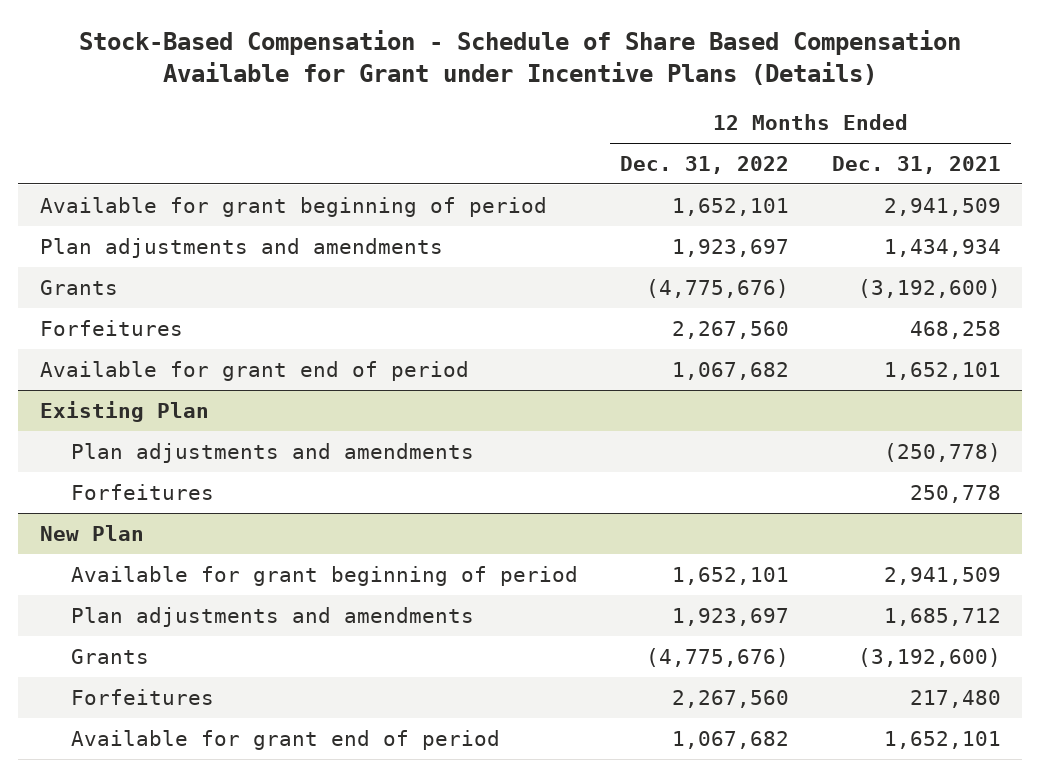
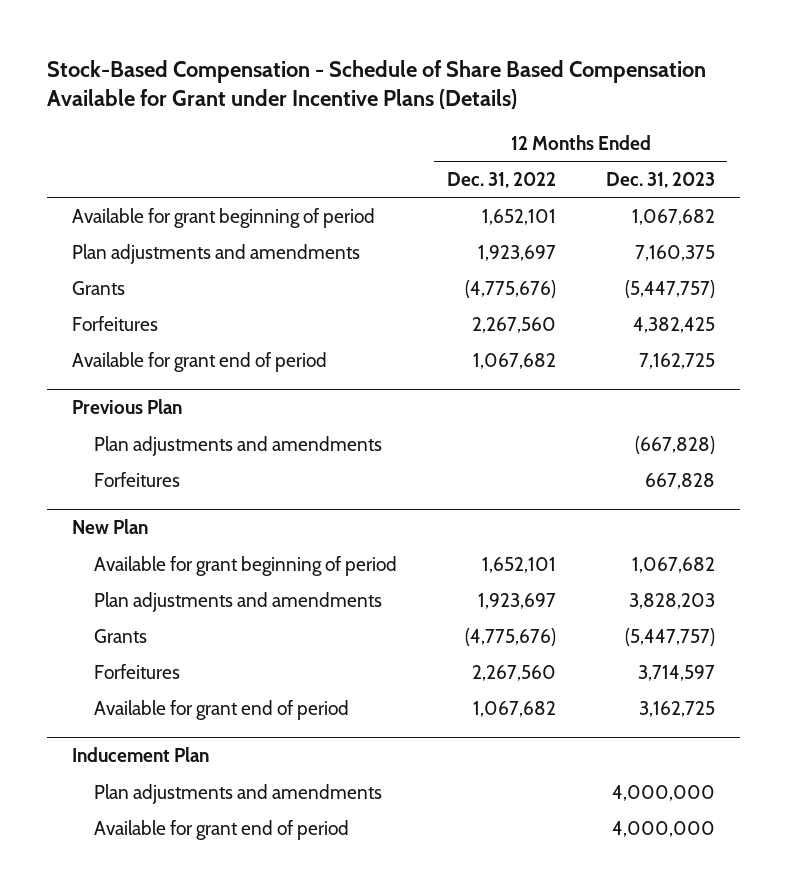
[831,155,1001,174] Dec. 31, 2021 -> none
none -> [605,171,715,188] Dec. 31, 2023
[39,400,209,422] Existing Plan -> [71,399,182,415] Previous Plan
none -> [71,747,209,763] Inducement Plan
none -> [94,783,383,804] Plan adjustments and amendments
none -> [94,819,350,840] Available for grant end of period

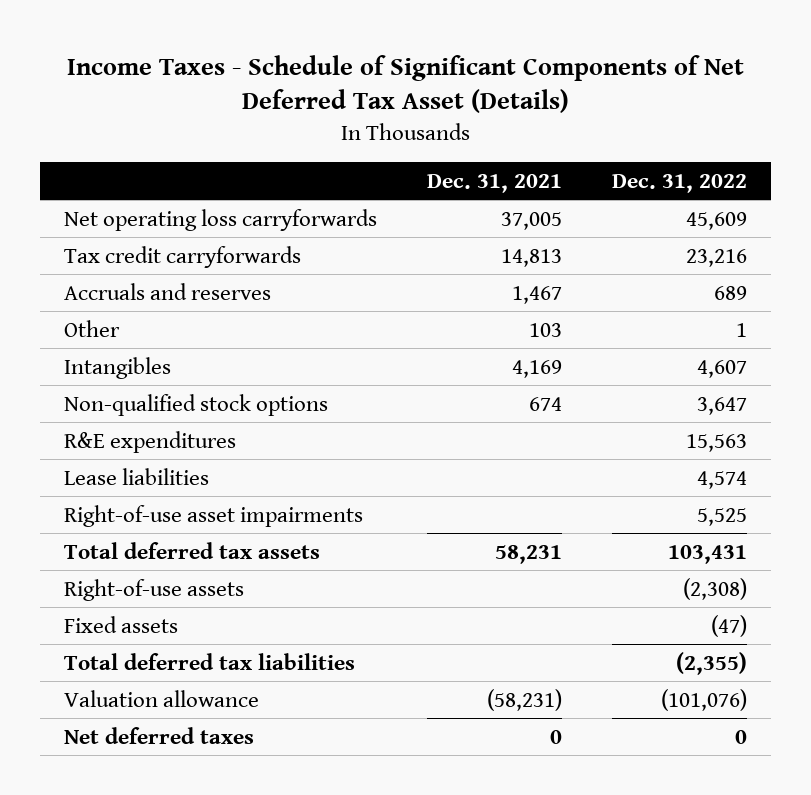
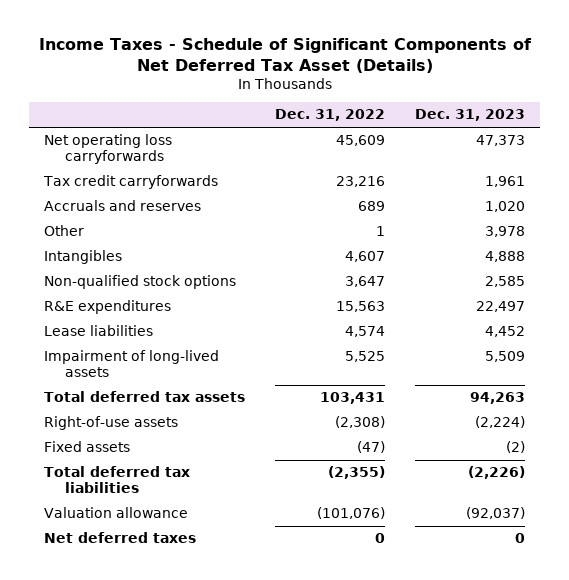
[427,173,563,193] Dec. 31, 2021 -> none
none -> [414,109,525,122] Dec. 31, 2023
[64,504,364,527] Right-of-use asset impairments -> [44,350,220,378] Impairment of long-lived assets

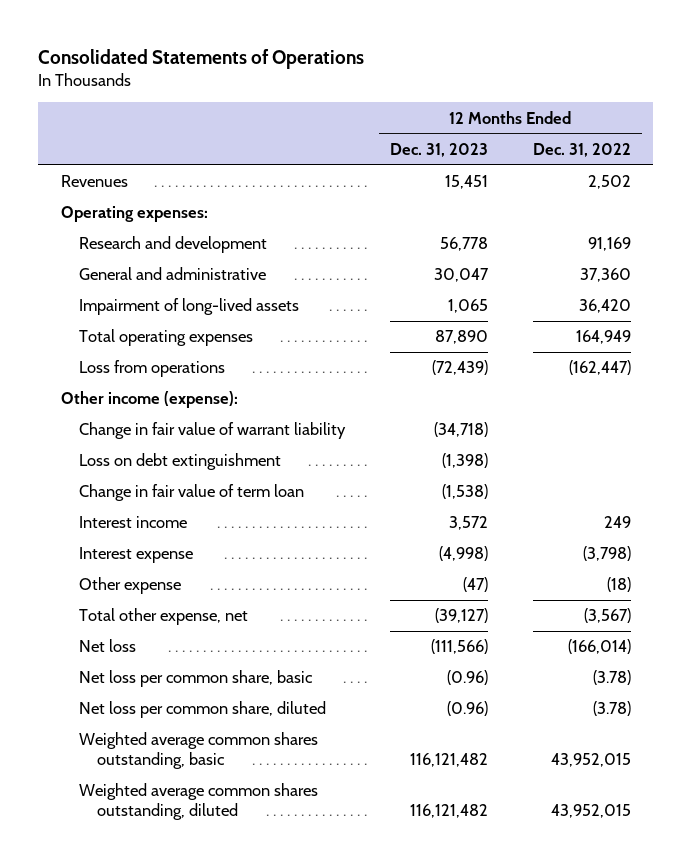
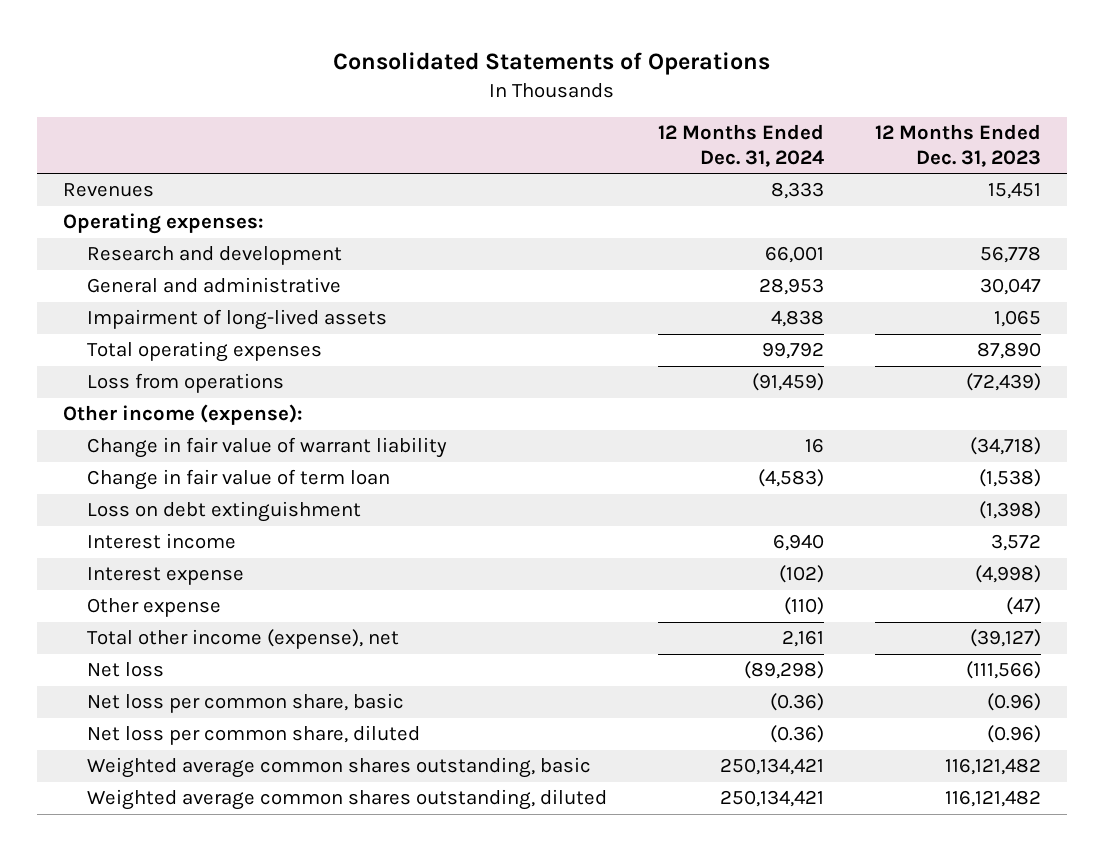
[532,143,631,158] Dec. 31, 2022 -> none
none -> [658,124,825,168] 12 Months Ended Dec. 31, 2024
[78,453,281,471] Loss on debt extinguishment -> [87,501,362,523] Loss on debt extinguishment
[78,608,248,626] Total other expense, net -> [87,629,400,650] Total other income (expense), net

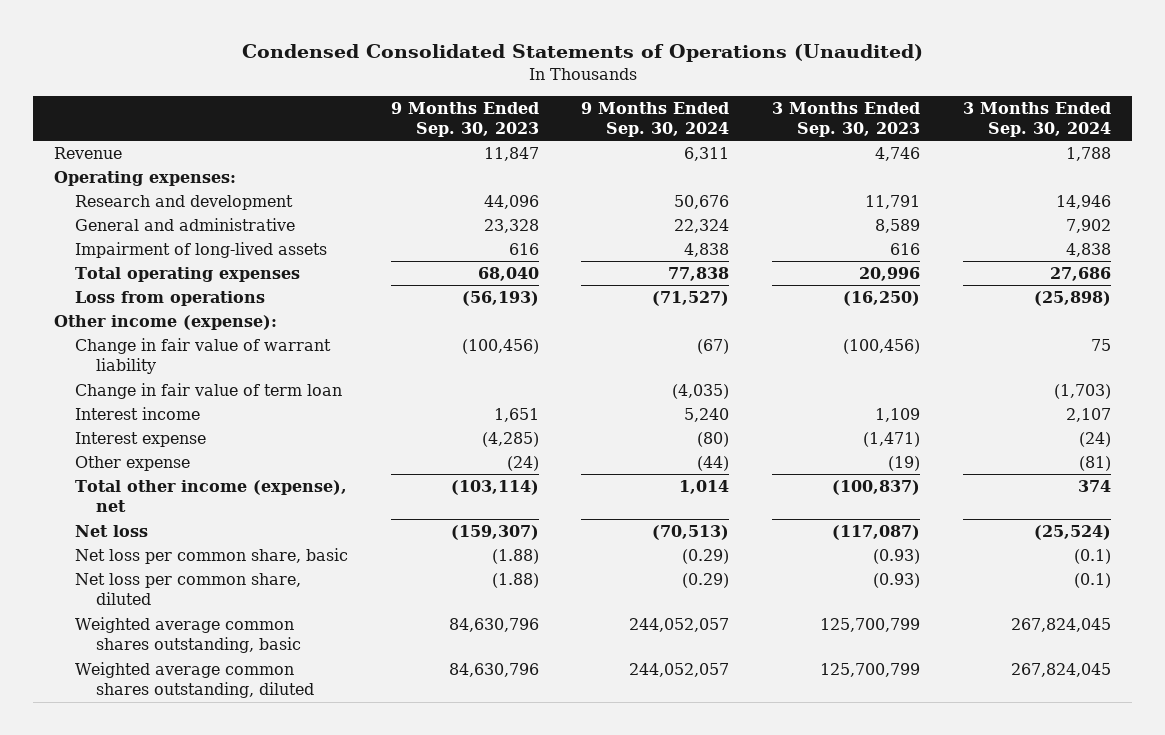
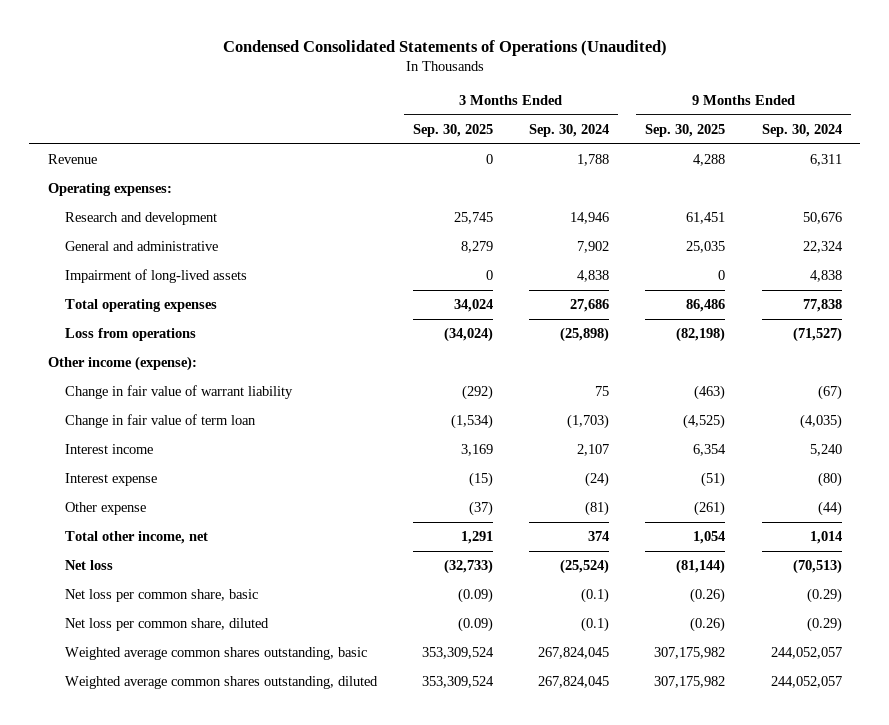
[390,101,539,137] 9 Months Ended Sep. 30, 2023 -> none
[772,101,921,137] 3 Months Ended Sep. 30, 2023 -> none
none -> [412,123,493,137] Sep. 30, 2025
none -> [645,123,726,137] Sep. 30, 2025
[75,480,348,513] Total other income (expense), net -> [64,531,208,545] Total other income, net

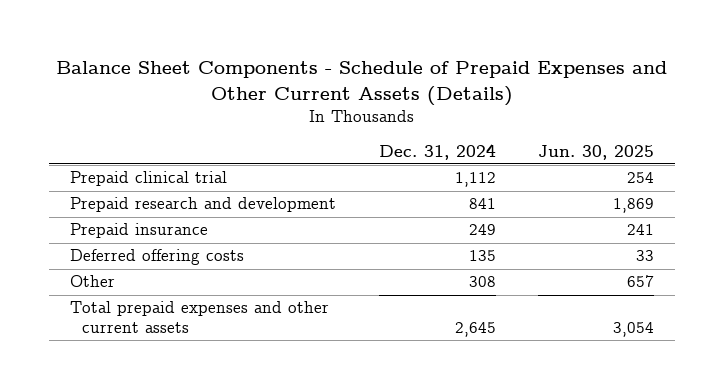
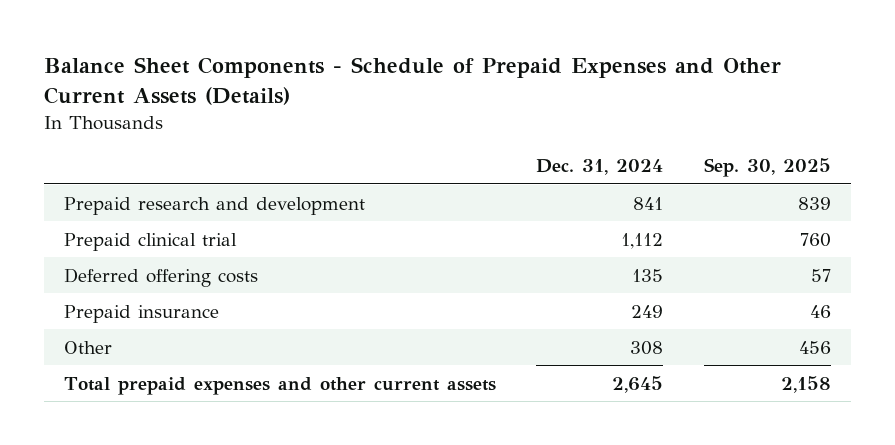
[538,144,655,160] Jun. 30, 2025 -> none
none -> [704,158,832,178] Sep. 30, 2025
[70,171,228,187] Prepaid clinical trial -> [63,232,237,251] Prepaid clinical trial
[70,223,209,239] Prepaid insurance -> [63,304,219,323] Prepaid insurance

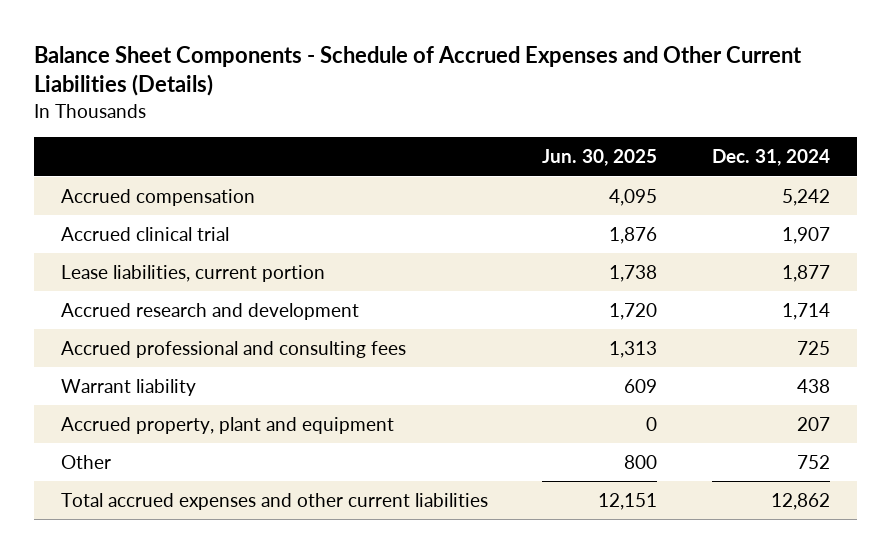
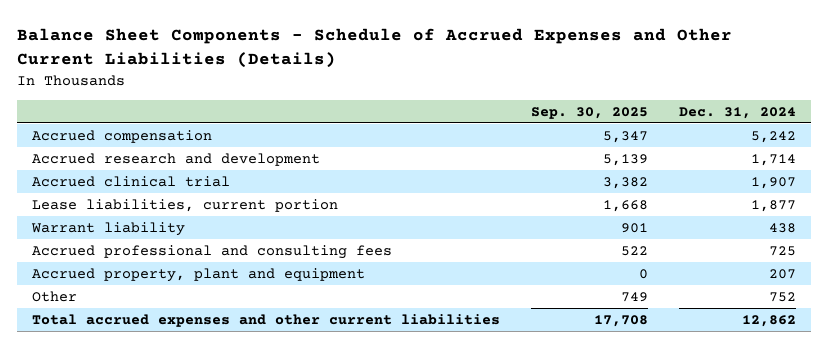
[542,149,658,167] Jun. 30, 2025 -> none
none -> [530,106,648,119] Sep. 30, 2025
[60,303,359,321] Accrued research and development -> [32,152,321,166] Accrued research and development
[60,341,406,359] Accrued professional and consulting fees -> [32,244,393,259] Accrued professional and consulting fees

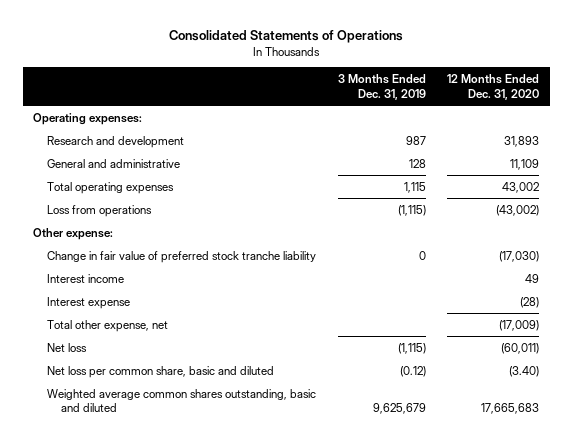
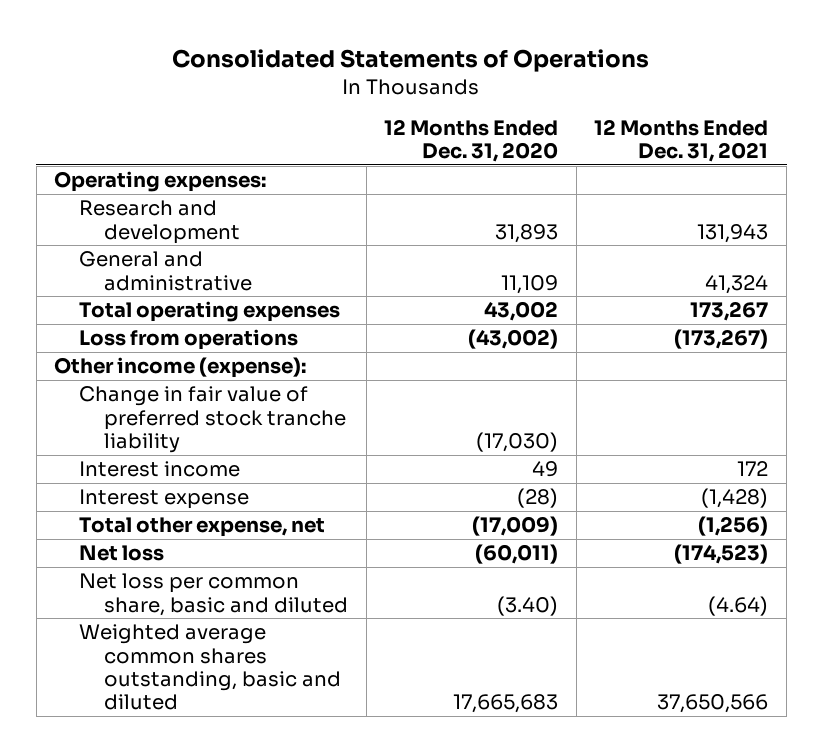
[337,74,426,100] 3 Months Ended Dec. 31, 2019 -> none
none -> [594,118,769,162] 12 Months Ended Dec. 31, 2021
[33,227,114,240] Other expense: -> [54,357,307,379] Other income (expense):

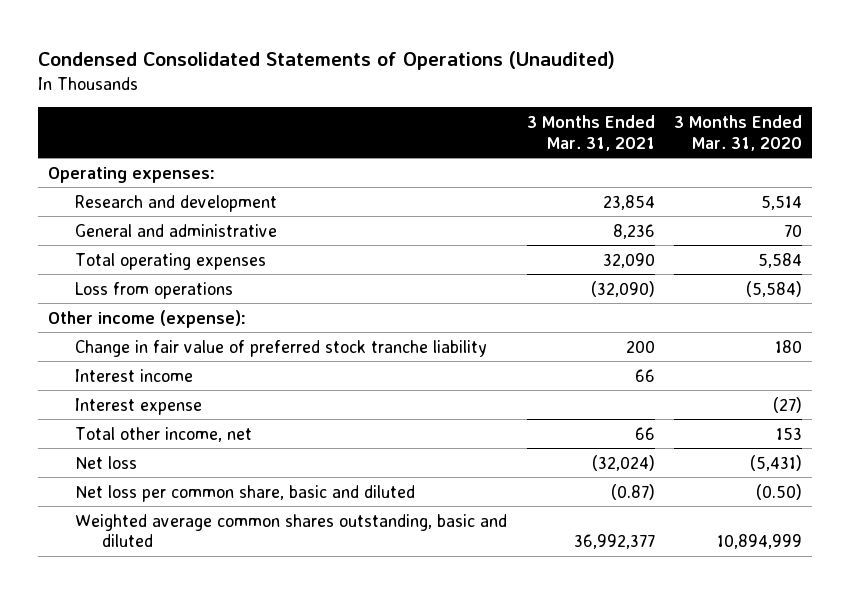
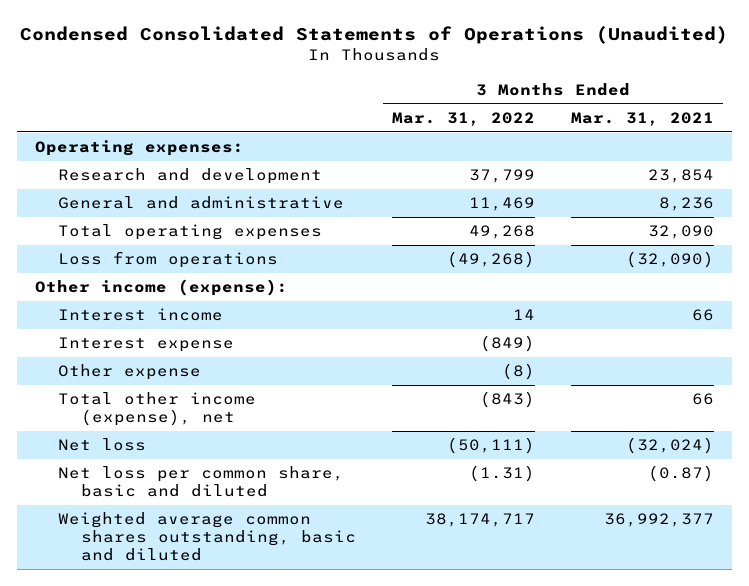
[673,114,802,151] 3 Months Ended Mar. 31, 2020 -> none
none -> [391,111,535,126] Mar. 31, 2022
[75,339,488,357] Change in fair value of preferred stock tranche liability -> none
none -> [58,364,202,381] Other expense
[75,426,253,442] Total other income, net -> [58,392,257,427] Total other income (expense), net

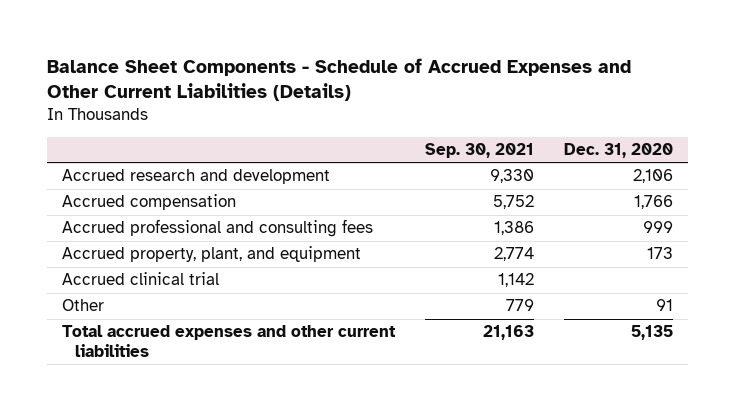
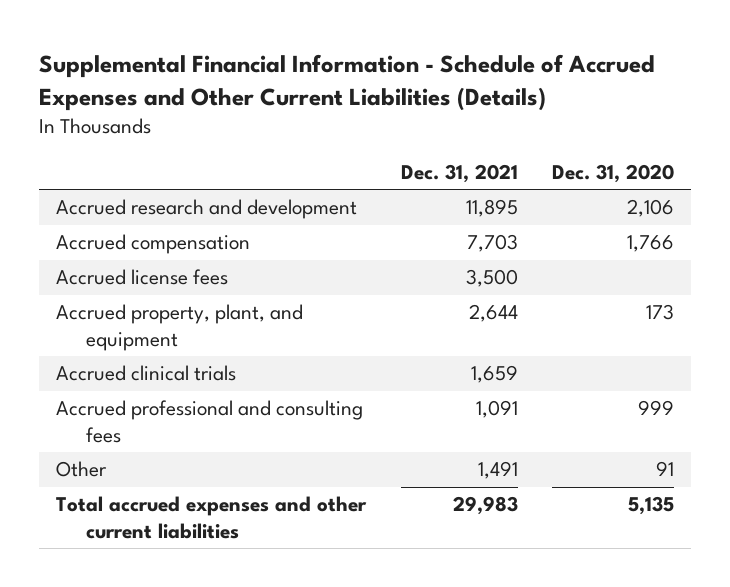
[47,57,632,102] Balance Sheet Components - Schedule of Accrued Expenses and Other Current Liabilities (Details) -> [39,53,656,111] Supplemental Financial Information - Schedule of Accrued Expenses and Other Current Liabilities (Details)
[425,142,535,158] Sep. 30, 2021 -> none
none -> [400,163,518,183] Dec. 31, 2021
none -> [56,269,229,286] Accrued license fees
[62,272,220,286] Accrued clinical trial -> [56,365,237,382] Accrued clinical trials
[62,219,374,238] Accrued professional and consulting fees -> [56,400,364,444] Accrued professional and consulting fees

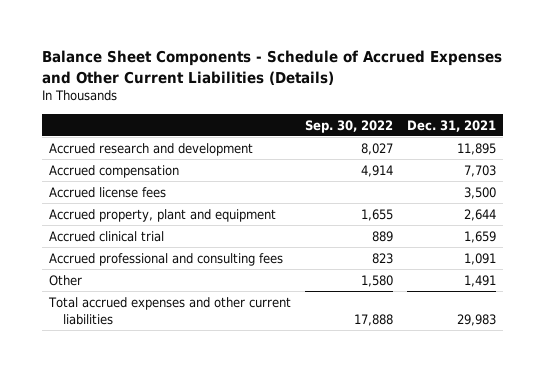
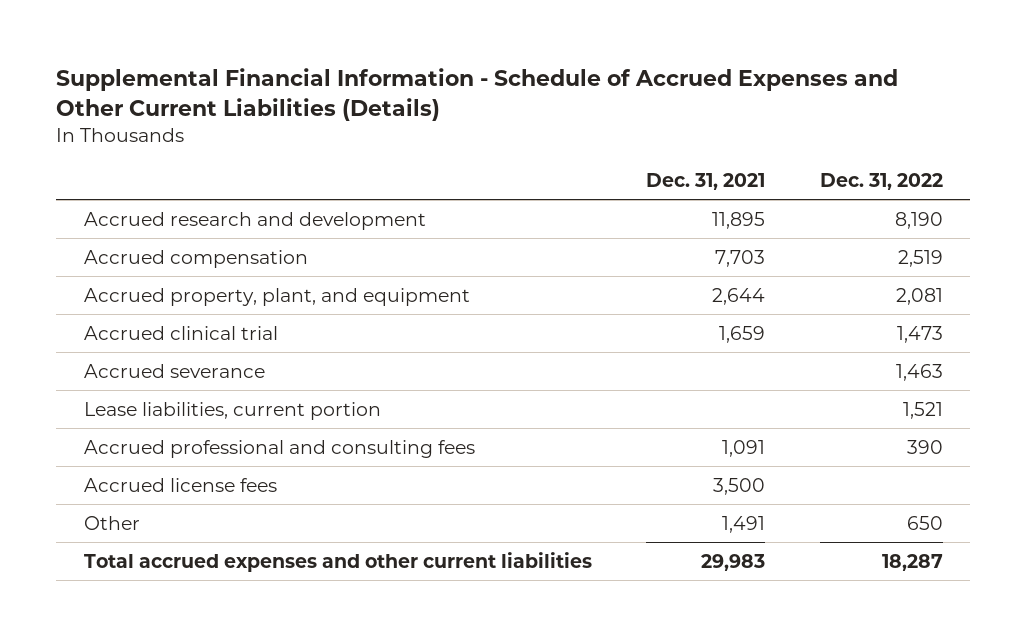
[41,50,502,85] Balance Sheet Components - Schedule of Accrued Expenses and Other Current Liabilities (Details) -> [56,68,899,121] Supplemental Financial Information - Schedule of Accrued Expenses and Other Current Liabilities (Details)
[305,119,394,133] Sep. 30, 2022 -> none
none -> [819,172,943,190] Dec. 31, 2022
[48,208,276,222] Accrued property, plant and equipment -> [83,287,470,306] Accrued property, plant, and equipment
none -> [83,363,265,378] Accrued severance
none -> [83,401,381,420] Lease liabilities, current portion
[48,186,166,198] Accrued license fees -> [83,477,277,492] Accrued license fees

